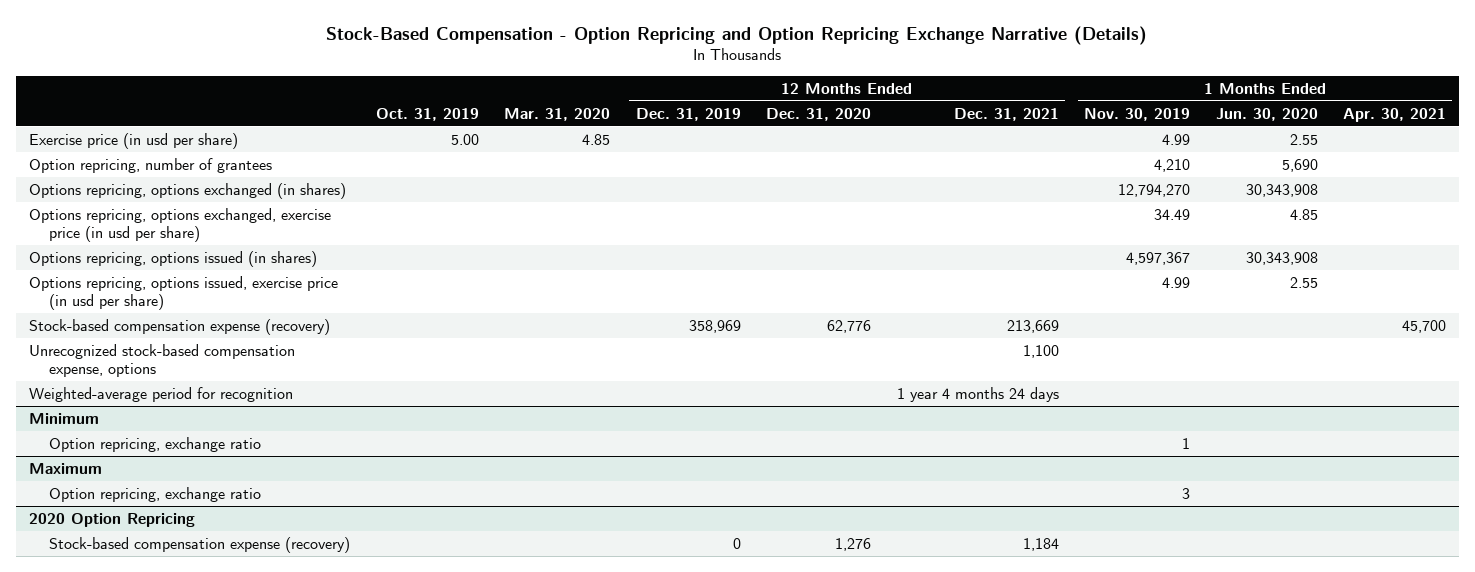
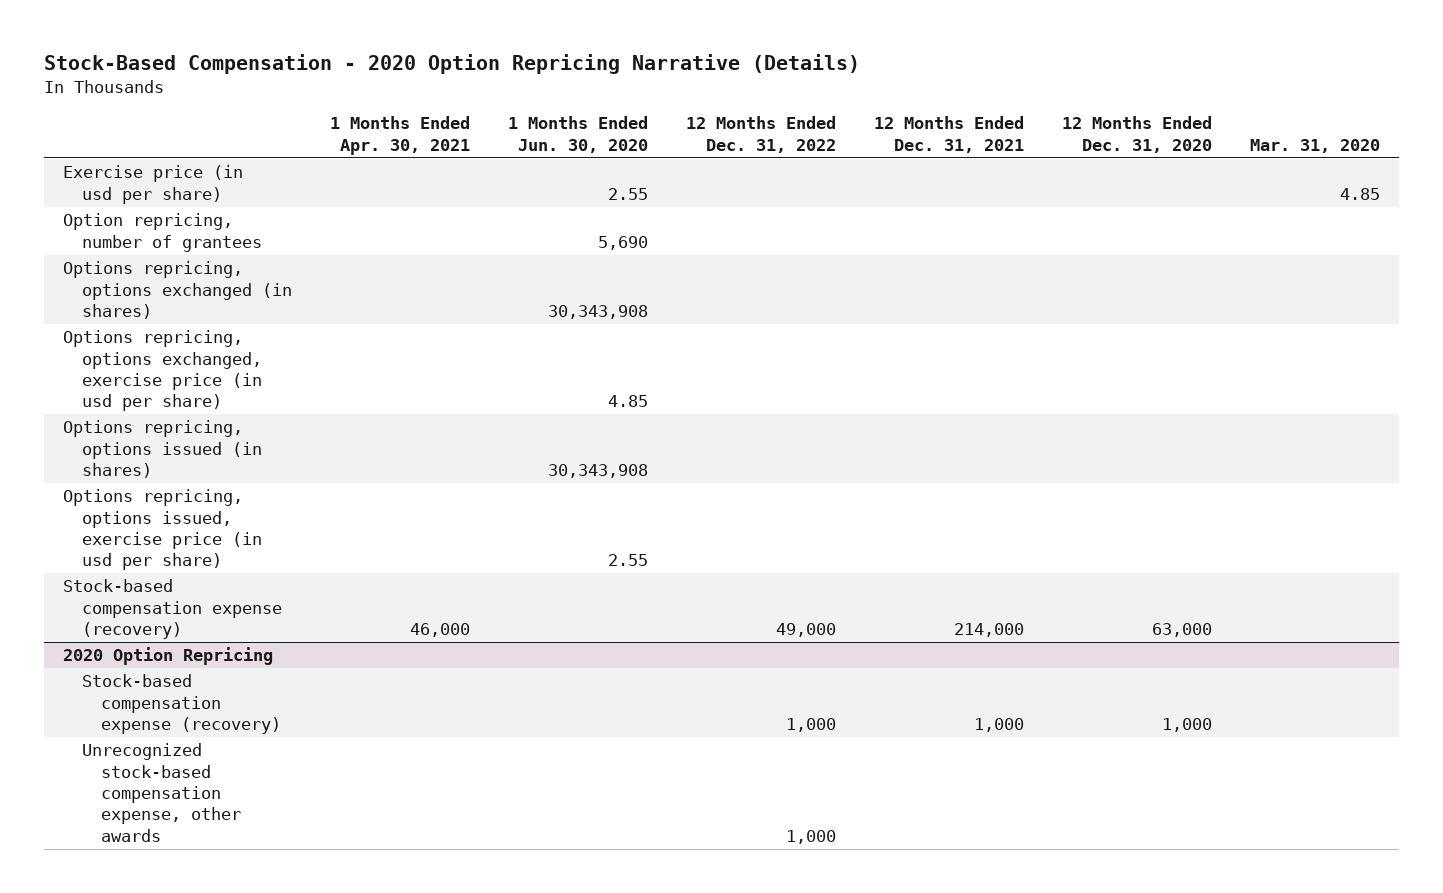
[326,25,1148,45] Stock-Based Compensation - Option Repricing and Option Repricing Exchange Narrative (Details) -> [44,54,861,75] Stock-Based Compensation - 2020 Option Repricing Narrative (Details)
[375,107,479,121] Oct. 31, 2019 -> none
[635,107,741,121] Dec. 31, 2019 -> none
[1084,107,1191,121] Nov. 30, 2019 -> none
none -> [686,116,837,153] 12 Months Ended Dec. 31, 2022
[28,343,295,378] Unrecognized stock-based compensation expense, options -> none
[28,386,293,402] Weighted-average period for recognition -> none
[28,412,99,424] Minimum -> none
[49,436,262,452] Option repricing, exchange ratio -> none
[28,462,102,474] Maximum -> none
[49,486,262,502] Option repricing, exchange ratio -> none
[827,319,872,333] 62,776 -> [1152,623,1213,638] 63,000
[1006,319,1059,333] 213,669 -> [954,623,1025,638] 214,000
[1401,319,1446,333] 45,700 -> [410,623,471,638] 46,000
[835,537,872,551] 1,276 -> [1162,718,1213,733] 1,000
[1022,537,1059,551] 1,184 -> [974,718,1025,733] 1,000
none -> [82,743,242,842] Unrecognized stock-based compensation expense, other awards

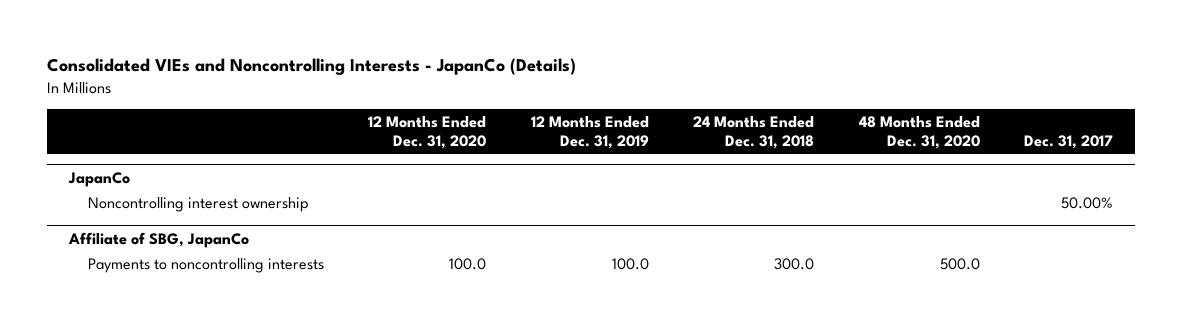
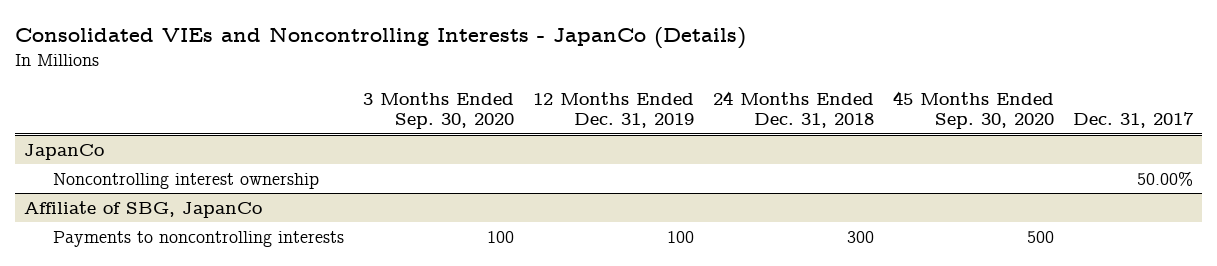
[368,115,487,149] 12 Months Ended Dec. 31, 2020 -> none
[858,115,980,149] 48 Months Ended Dec. 31, 2020 -> none
none -> [362,91,514,130] 3 Months Ended Sep. 30, 2020
none -> [892,90,1054,130] 45 Months Ended Sep. 30, 2020
[611,258,649,271] 100.0 -> [666,230,694,243] 100
[774,258,815,271] 300.0 -> [846,230,874,243] 300

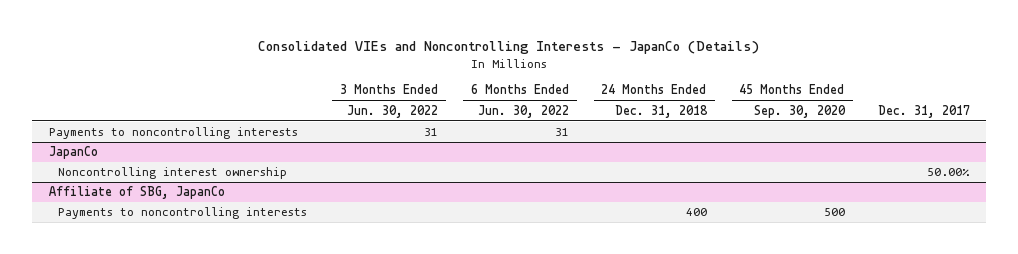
[362,91,514,130] 3 Months Ended Sep. 30, 2020 -> none
[532,91,694,129] 12 Months Ended Dec. 31, 2019 -> none
none -> [347,104,439,118] 3 Months Ended Jun. 30, 2022
none -> [477,104,569,118] 6 Months Ended Jun. 30, 2022
none -> [48,127,298,140] Payments to noncontrolling interests
[846,230,874,243] 300 -> [685,208,707,217] 400

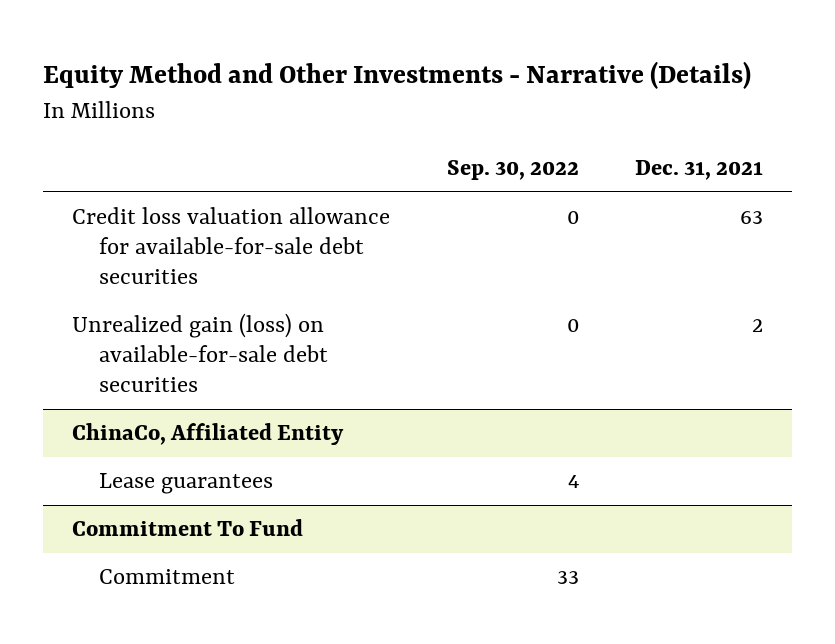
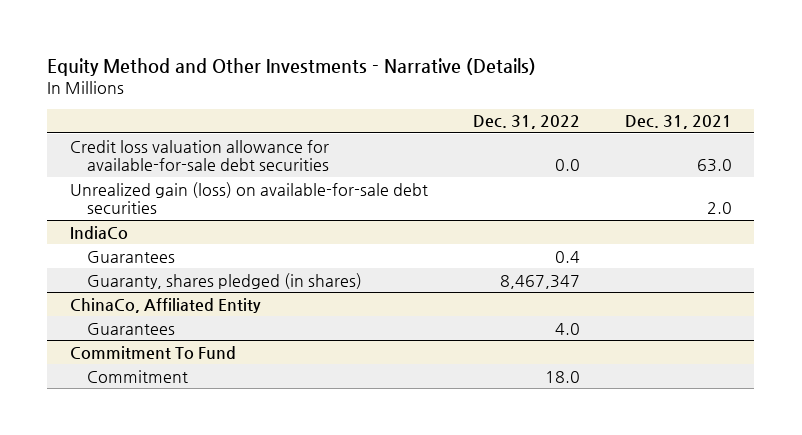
[446,159,579,180] Sep. 30, 2022 -> none
none -> [472,115,580,130] Dec. 31, 2022
[740,211,764,225] 63 -> [696,159,732,173] 63.0
[752,319,764,333] 2 -> [706,202,732,215] 2.0
none -> [69,225,128,239] IndiaCo
none -> [86,250,175,263] Guarantees
none -> [86,272,362,289] Guaranty, shares pledged (in shares)
[98,473,273,495] Lease guarantees -> [86,322,175,335] Guarantees

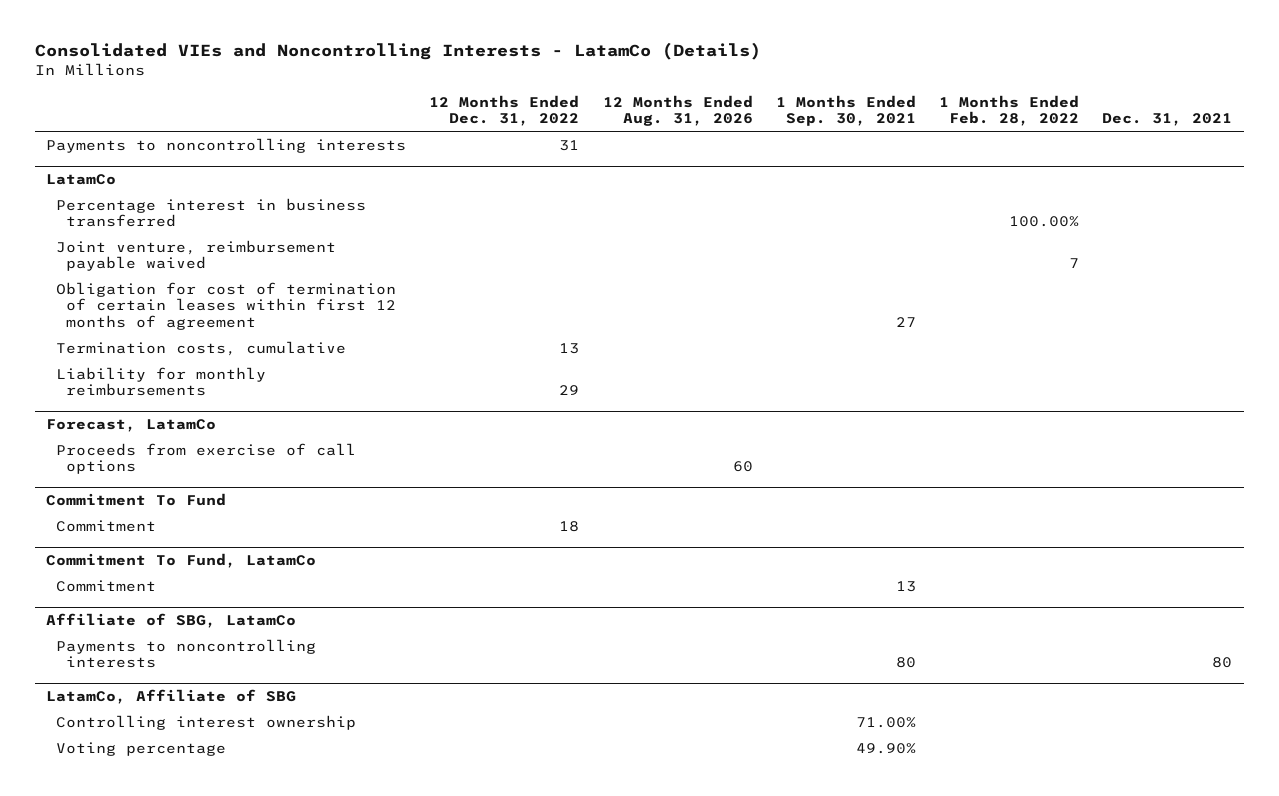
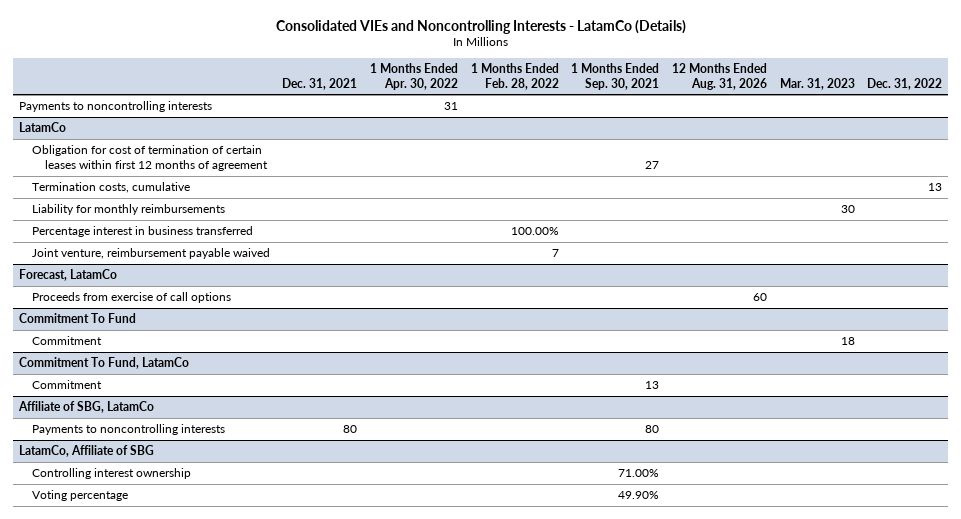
[429,94,580,127] 12 Months Ended Dec. 31, 2022 -> none
none -> [370,62,459,90] 1 Months Ended Apr. 30, 2022
none -> [779,77,855,90] Mar. 31, 2023
none -> [867,77,943,90] Dec. 31, 2022
[56,197,367,228] Percentage interest in business transferred -> [31,226,253,238] Percentage interest in business transferred
[56,239,337,272] Joint venture, reimbursement payable waived -> [31,248,270,260] Joint venture, reimbursement payable waived

